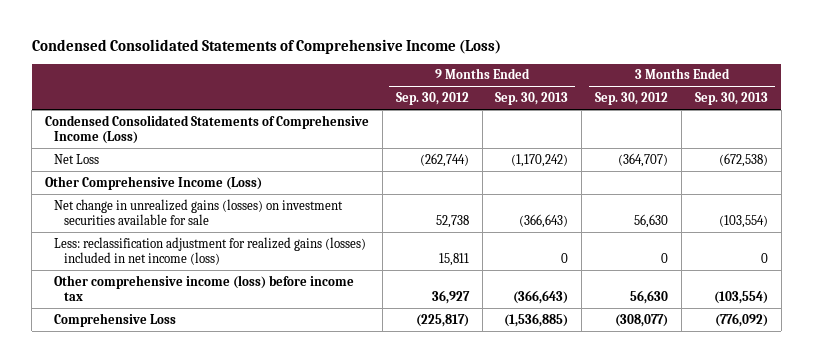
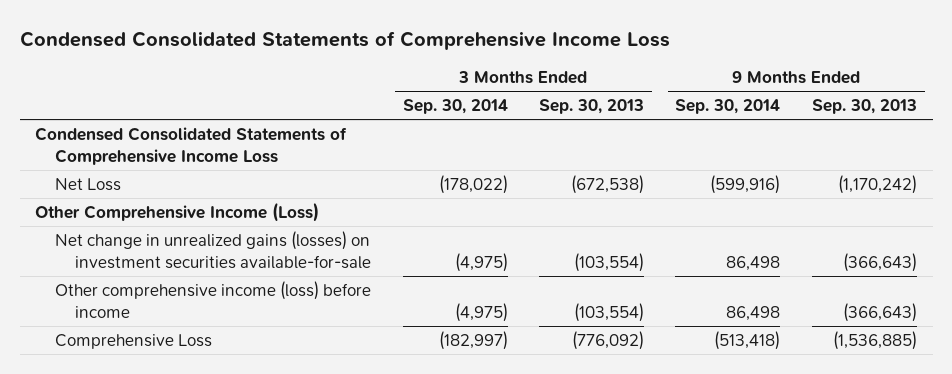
[31,39,501,55] Condensed Consolidated Statements of Comprehensive Income (Loss) -> [19,31,670,51] Condensed Consolidated Statements of Comprehensive Income Loss
[395,92,469,106] Sep. 30, 2012 -> none
[595,92,669,106] Sep. 30, 2012 -> none
none -> [402,99,508,115] Sep. 30, 2014
none -> [675,99,781,115] Sep. 30, 2014
[45,114,370,145] Condensed Consolidated Statements of Comprehensive Income (Loss) -> [35,126,348,165] Condensed Consolidated Statements of Comprehensive Income Loss
[54,236,367,266] Less: reclassification adjustment for realized gains (losses) included in net income (loss) -> none
[54,198,344,226] Net change in unrealized gains (losses) on investment securities available for sale -> [55,230,371,269] Net change in unrealized gains (losses) on investment securities available-for-sale
[54,274,355,302] Other comprehensive income (loss) before income tax -> [55,280,372,318] Other comprehensive income (loss) before income

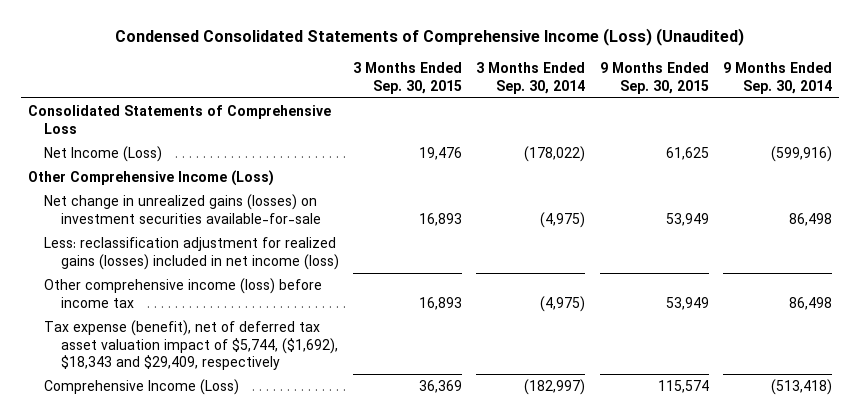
[19,31,670,51] Condensed Consolidated Statements of Comprehensive Income Loss -> [114,28,744,47] Condensed Consolidated Statements of Comprehensive Income (Loss) (Unaudited)
[539,99,645,115] Sep. 30, 2013 -> none
[811,99,917,115] Sep. 30, 2013 -> none
none -> [353,62,463,94] 3 Months Ended Sep. 30, 2015
none -> [599,62,709,94] 9 Months Ended Sep. 30, 2015
[35,126,348,165] Condensed Consolidated Statements of Comprehensive Income Loss -> [28,104,332,134] Consolidated Statements of Comprehensive Loss
[55,177,122,191] Net Loss -> [44,145,163,162] Net Income (Loss)
none -> [44,236,339,270] Less: reclassification adjustment for realized gains (losses) included in net income (loss)
[55,280,372,318] Other comprehensive income (loss) before income -> [44,277,323,308] Other comprehensive income (loss) before income tax
none -> [44,319,338,371] Tax expense (benefit), net of deferred tax asset valuation impact of $5,744, ($1,692), $18,343 and $29,409, respectively
[55,333,213,349] Comprehensive Loss -> [44,378,240,395] Comprehensive Income (Loss)

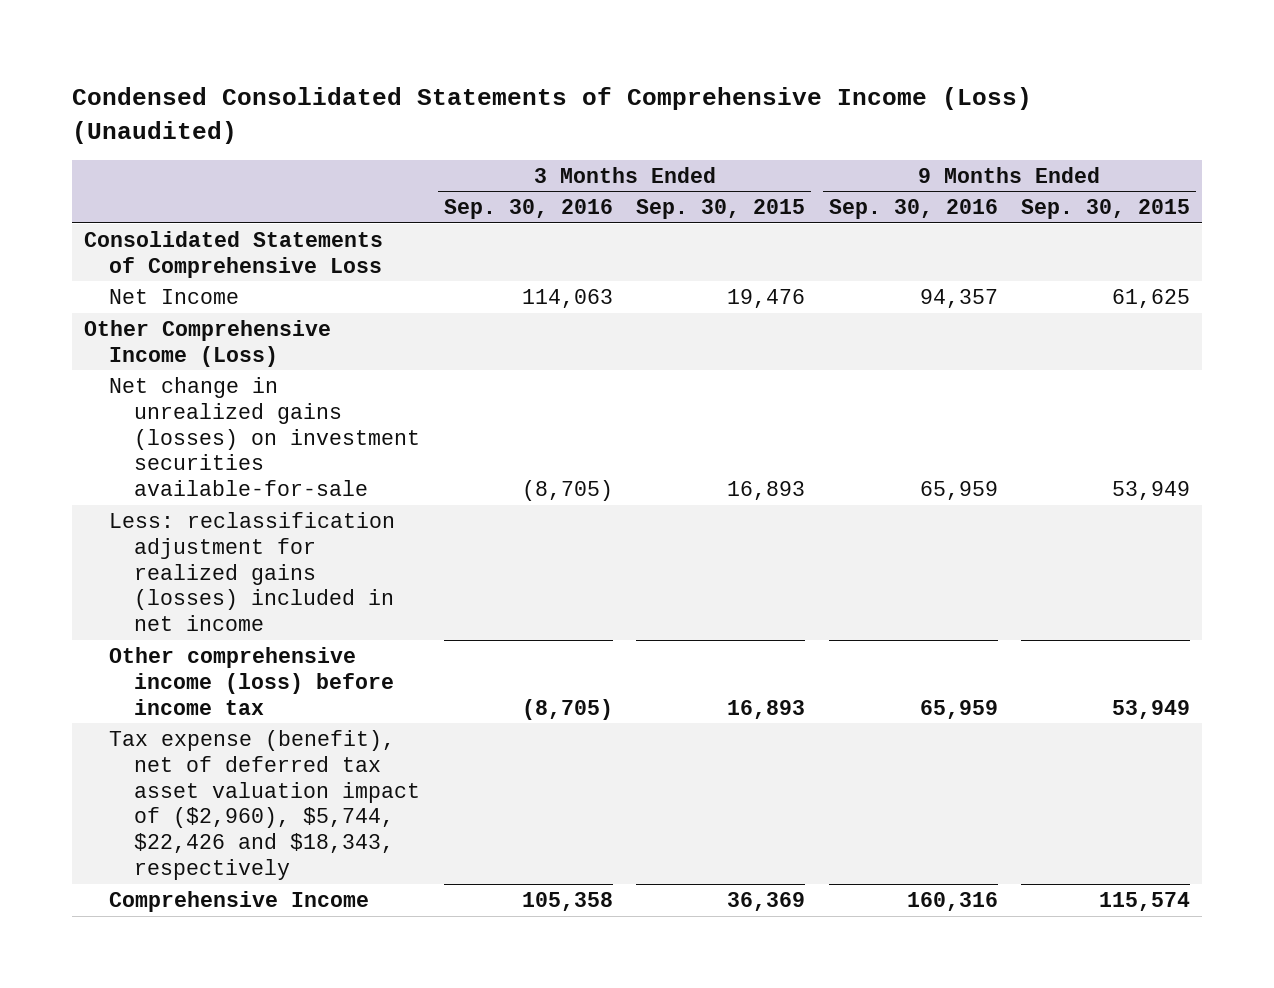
[476,62,586,94] 3 Months Ended Sep. 30, 2014 -> none
[722,62,832,94] 9 Months Ended Sep. 30, 2014 -> none
none -> [443,199,613,220] Sep. 30, 2016
none -> [828,199,998,220] Sep. 30, 2016
[44,145,163,162] Net Income (Loss) -> [109,288,240,304] Net Income
[44,236,339,270] Less: reclassification adjustment for realized gains (losses) included in net income (loss) -> [109,511,396,632] Less: reclassification adjustment for realized gains (losses) included in net income
[44,319,338,371] Tax expense (benefit), net of deferred tax asset valuation impact of $5,744, ($1,692), $18,343 and $29,409, respectively -> [109,729,421,881] Tax expense (benefit), net of deferred tax asset valuation impact of ($2,960), $5,744, $22,426 and $18,343, respectively
[44,378,240,395] Comprehensive Income (Loss) -> [109,890,370,912] Comprehensive Income

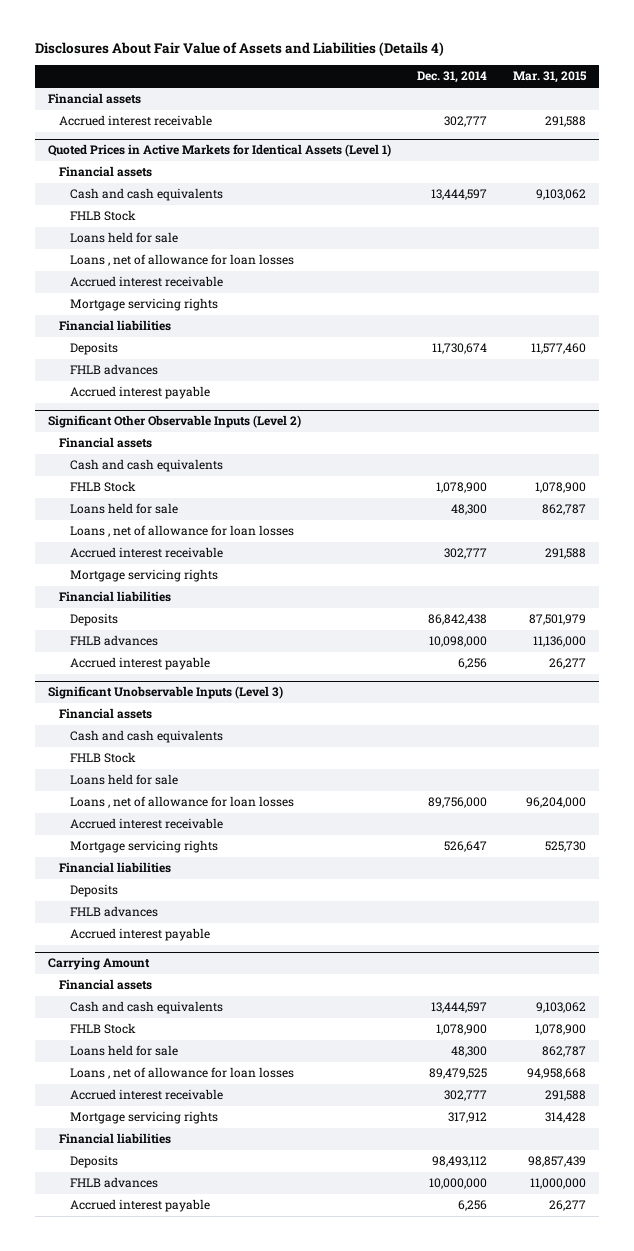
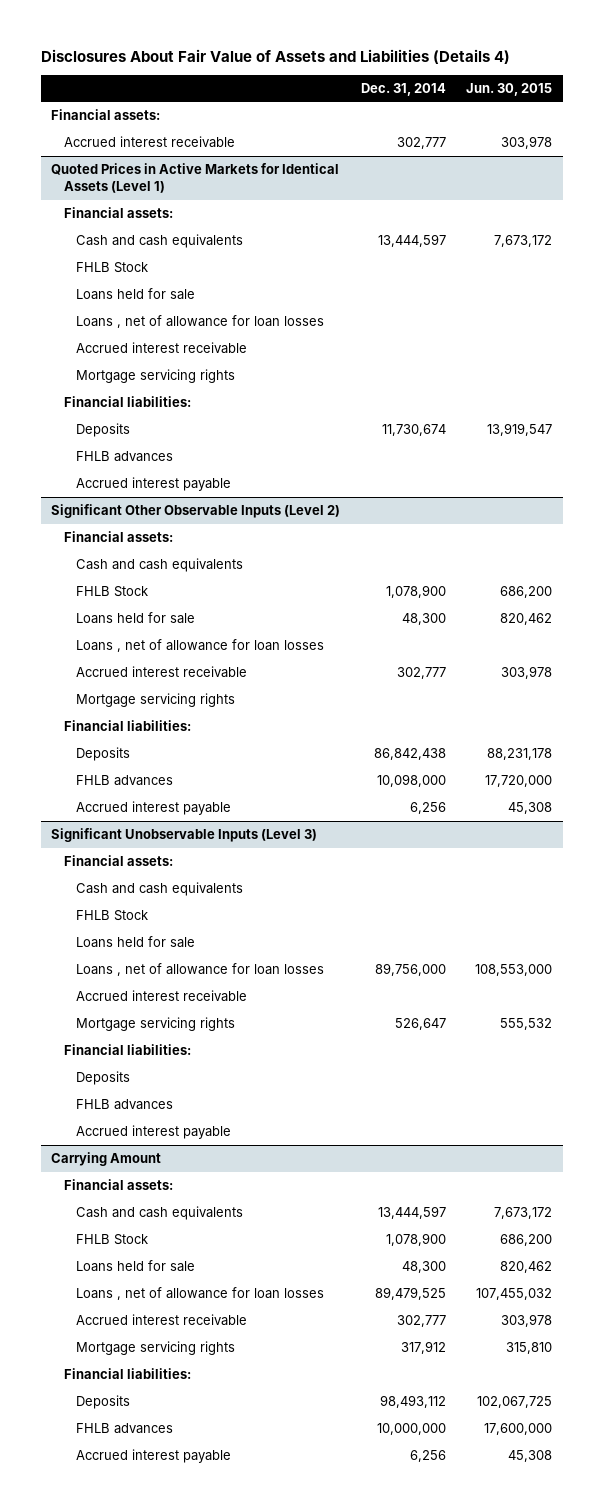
[512,71,587,84] Mar. 31, 2015 -> none
none -> [466,82,553,96] Jun. 30, 2015
[47,93,141,105] Financial assets -> [51,109,161,121] Financial assets:
[59,166,153,178] Financial assets -> [63,207,173,219] Financial assets:
[59,320,172,332] Financial liabilities -> [63,396,191,408] Financial liabilities:
[59,437,153,449] Financial assets -> [63,531,173,543] Financial assets:
[59,591,172,603] Financial liabilities -> [63,720,191,732] Financial liabilities:
[59,708,153,720] Financial assets -> [63,855,173,867] Financial assets:
[59,862,172,874] Financial liabilities -> [63,1044,191,1056] Financial liabilities:
[59,979,153,991] Financial assets -> [63,1179,173,1191] Financial assets:
[59,1133,172,1145] Financial liabilities -> [63,1368,191,1380] Financial liabilities:

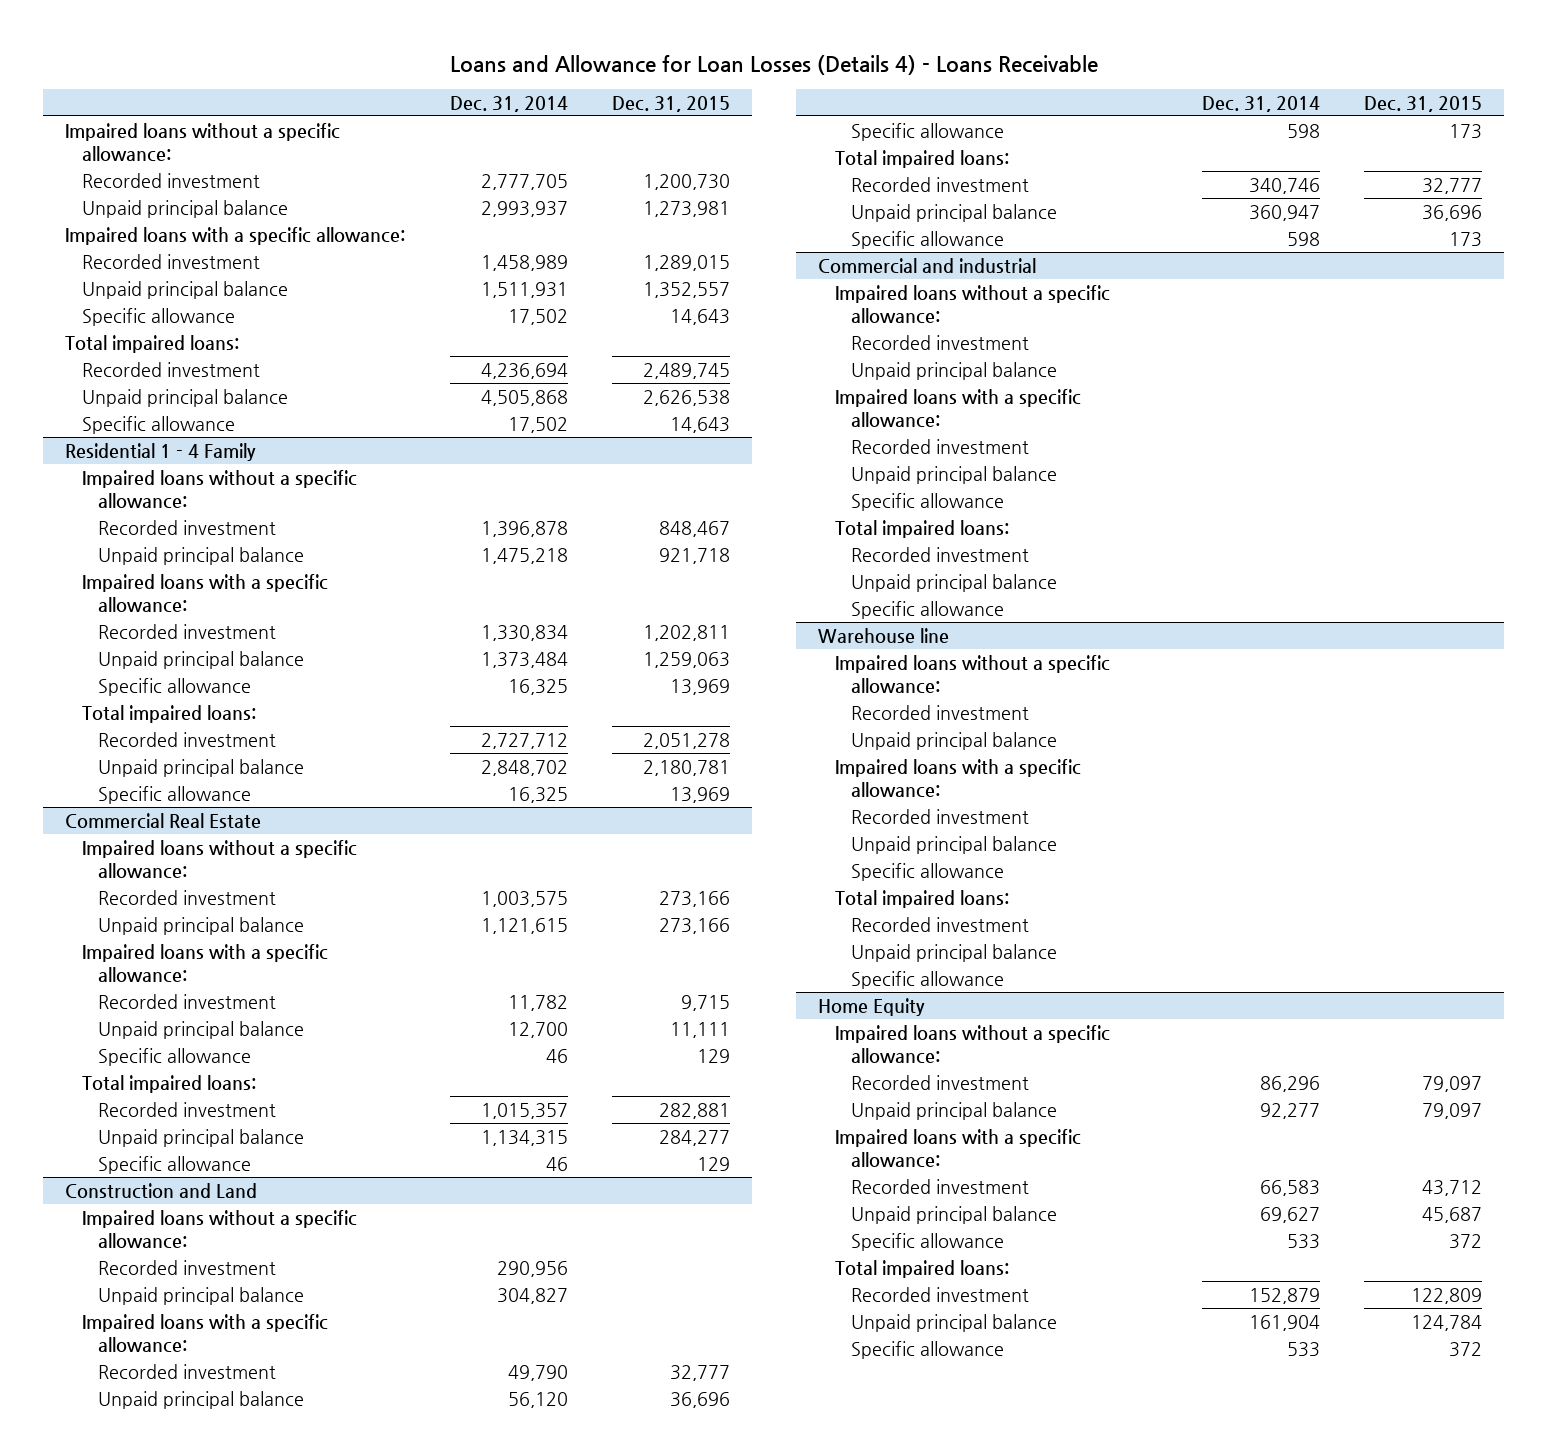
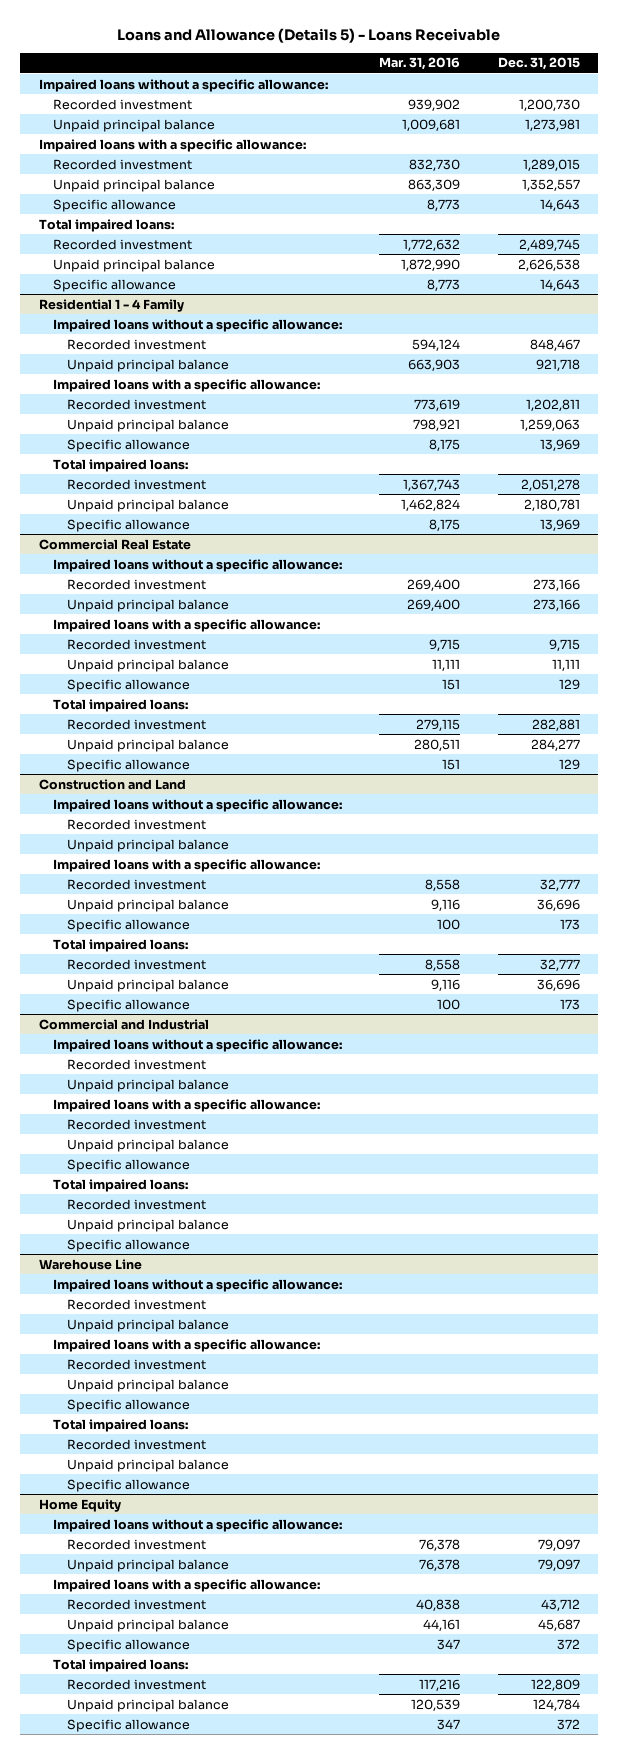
[449,54,1098,75] Loans and Allowance for Loan Losses (Details 4) - Loans Receivable -> [117,27,501,43] Loans and Allowance (Details 5) - Loans Receivable
[449,95,568,112] Dec. 31, 2014 -> none
none -> [379,57,461,71] Mar. 31, 2016
[818,257,1037,274] Commercial and industrial -> [38,1018,209,1030] Commercial and Industrial
[818,627,950,643] Warehouse line -> [38,1258,142,1270] Warehouse Line

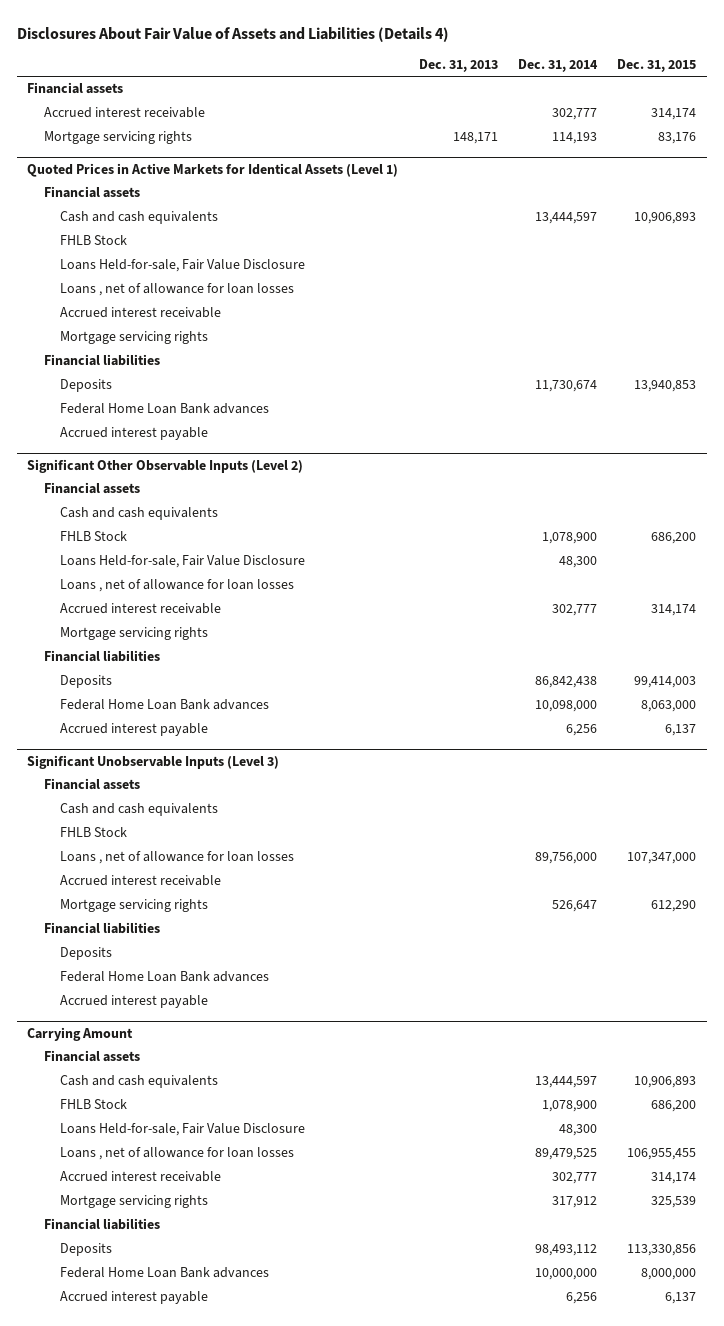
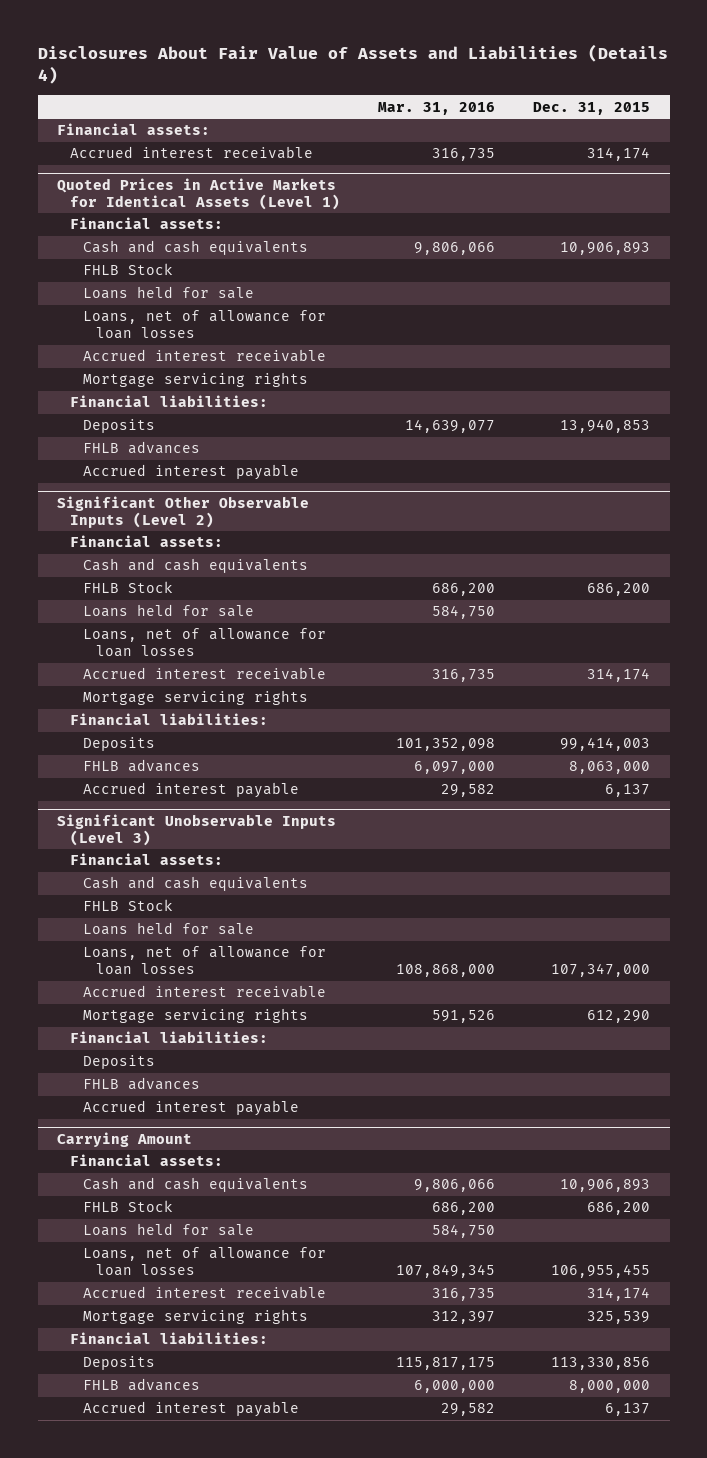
[418,59,498,73] Dec. 31, 2013 -> none
[518,59,599,73] Dec. 31, 2014 -> none
none -> [378,101,496,115] Mar. 31, 2016
[27,82,124,95] Financial assets -> [56,123,210,136] Financial assets:
[43,131,192,145] Mortgage servicing rights -> none
[43,186,140,199] Financial assets -> [69,217,223,230] Financial assets:
[60,259,306,273] Loans Held-for-sale, Fair Value Disclosure -> [83,286,255,300] Loans held for sale
[60,283,295,297] Loans , net of allowance for loan losses -> [83,310,327,340] Loans, net of allowance for loan losses
[43,354,160,367] Financial liabilities -> [69,395,268,408] Financial liabilities:
[60,403,270,415] Federal Home Loan Bank advances -> [83,441,201,455] FHLB advances
[43,482,140,495] Financial assets -> [69,535,223,548] Financial assets:
[60,555,306,569] Loans Held-for-sale, Fair Value Disclosure -> [83,604,255,618] Loans held for sale
[60,579,295,593] Loans , net of allowance for loan losses -> [83,628,327,658] Loans, net of allowance for loan losses
[43,650,160,663] Financial liabilities -> [69,713,268,726] Financial liabilities:
[60,699,270,711] Federal Home Loan Bank advances -> [83,759,201,773] FHLB advances
[43,778,140,791] Financial assets -> [69,853,223,866] Financial assets:
none -> [83,922,255,936] Loans held for sale
[60,851,295,865] Loans , net of allowance for loan losses -> [83,946,327,976] Loans, net of allowance for loan losses
[43,922,160,935] Financial liabilities -> [69,1031,268,1044] Financial liabilities:
[60,971,270,983] Federal Home Loan Bank advances -> [83,1077,201,1091] FHLB advances
[43,1050,140,1063] Financial assets -> [69,1154,223,1167] Financial assets:
[60,1123,306,1137] Loans Held-for-sale, Fair Value Disclosure -> [83,1223,255,1237] Loans held for sale
[60,1147,295,1161] Loans , net of allowance for loan losses -> [83,1247,327,1277] Loans, net of allowance for loan losses
[43,1218,160,1231] Financial liabilities -> [69,1332,268,1345] Financial liabilities:
[60,1267,270,1279] Federal Home Loan Bank advances -> [83,1378,201,1392] FHLB advances

